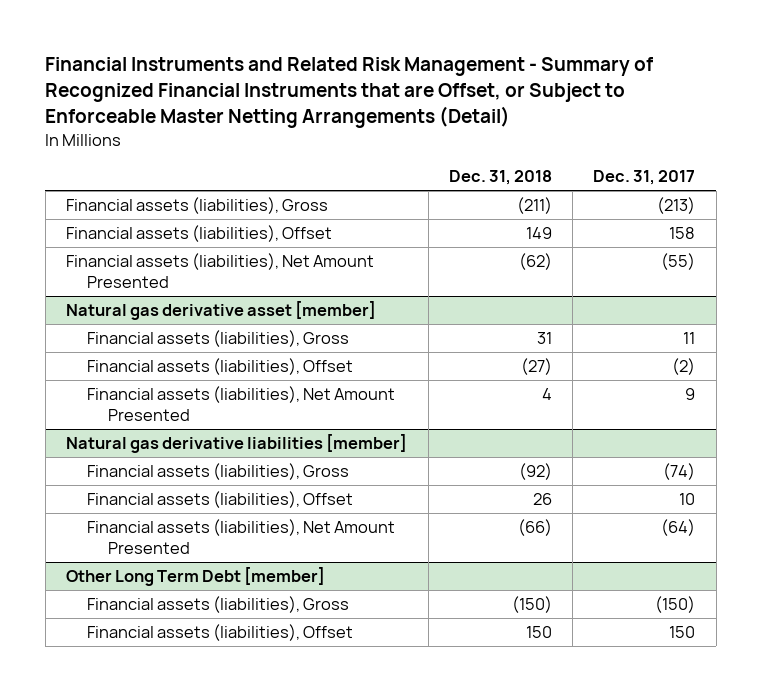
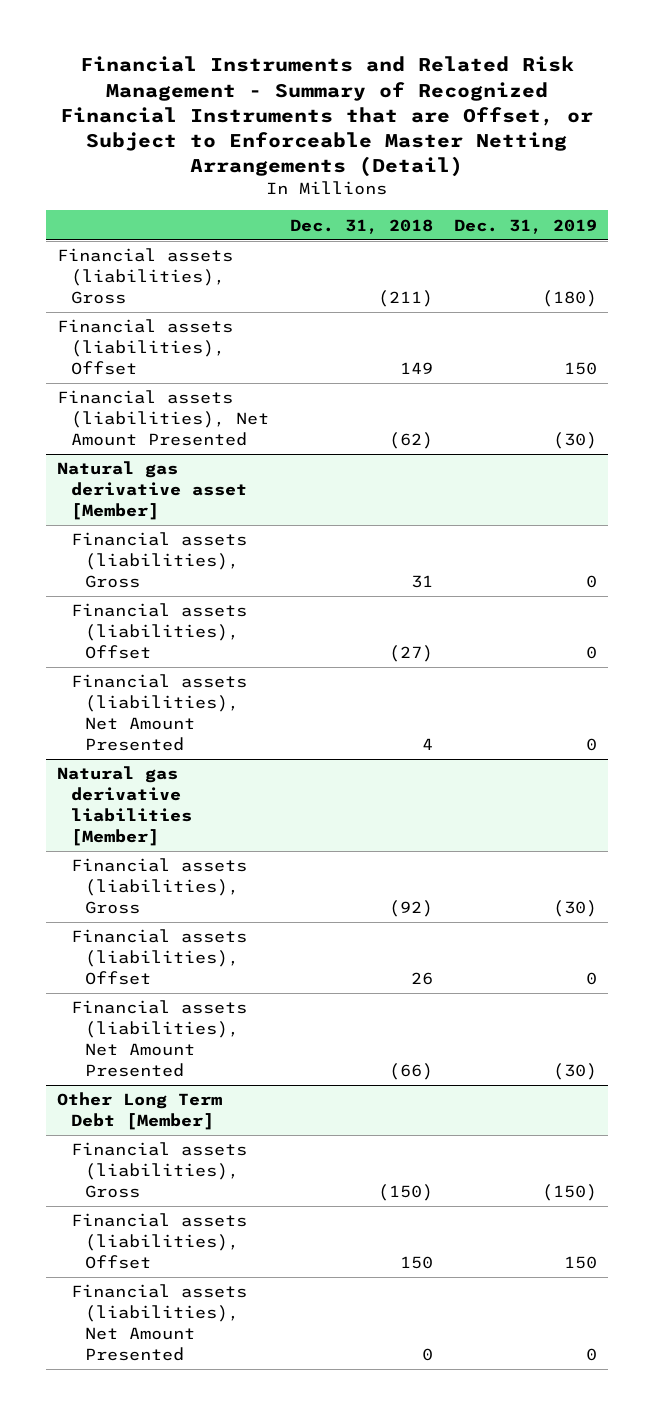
[593,170,696,186] Dec. 31, 2017 -> none
none -> [454,218,598,234] Dec. 31, 2019
[66,301,377,321] Natural gas derivative asset [member] -> [56,461,248,521] Natural gas derivative asset [Member]
[66,434,408,454] Natural gas derivative liabilities [member] -> [56,766,193,847] Natural gas derivative liabilities [Member]
[66,567,326,587] Other Long Term Debt [member] -> [56,1092,222,1131] Other Long Term Debt [Member]
none -> [71,1284,248,1362] Financial assets (liabilities), Net Amount Presented

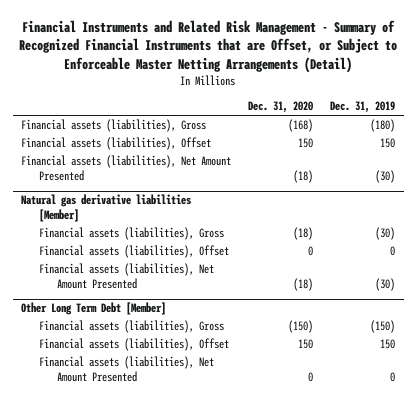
[290,218,434,234] Dec. 31, 2018 -> none
none -> [248,101,314,114] Dec. 31, 2020
[56,461,248,521] Natural gas derivative asset [Member] -> none
[71,532,248,589] Financial assets (liabilities), Gross -> none
[71,603,248,660] Financial assets (liabilities), Offset -> none
[71,674,248,752] Financial assets (liabilities), Net Amount Presented -> none

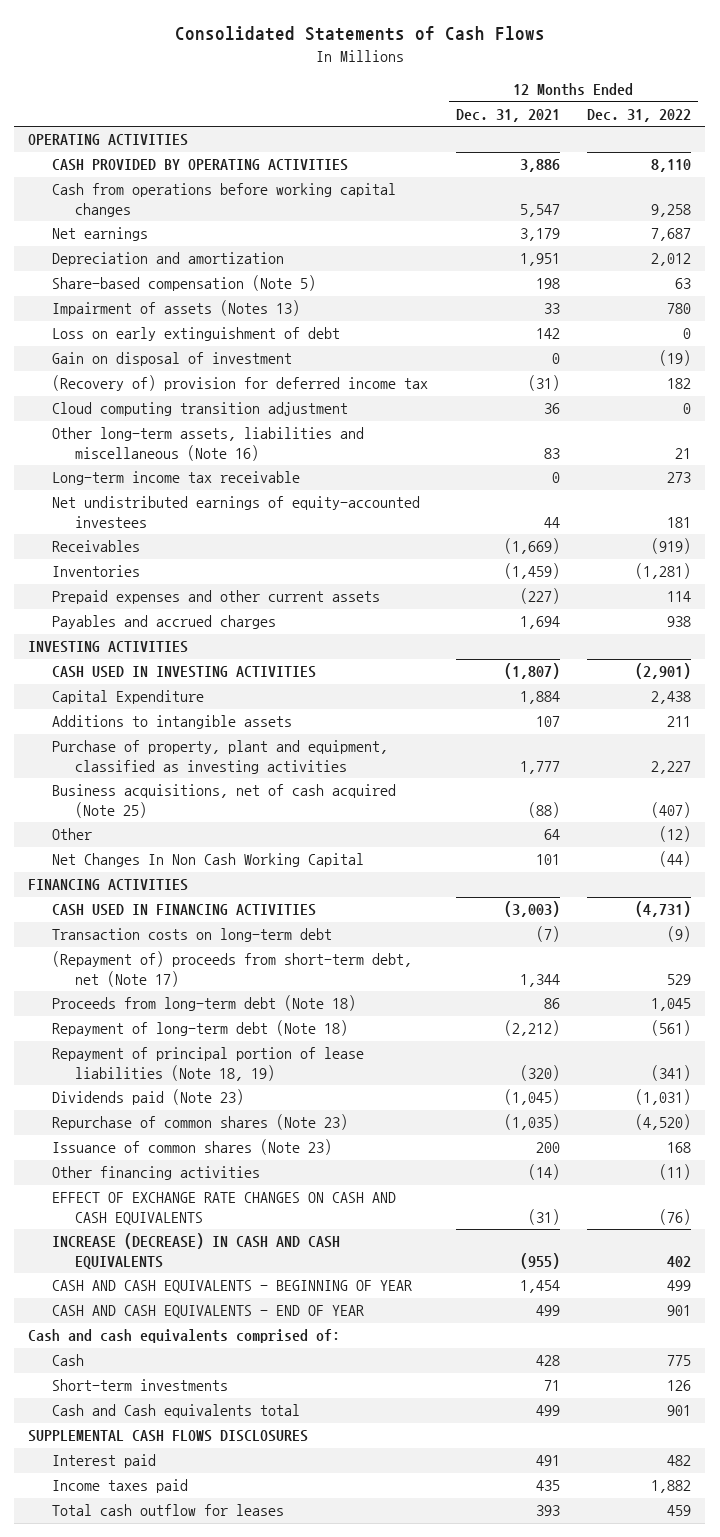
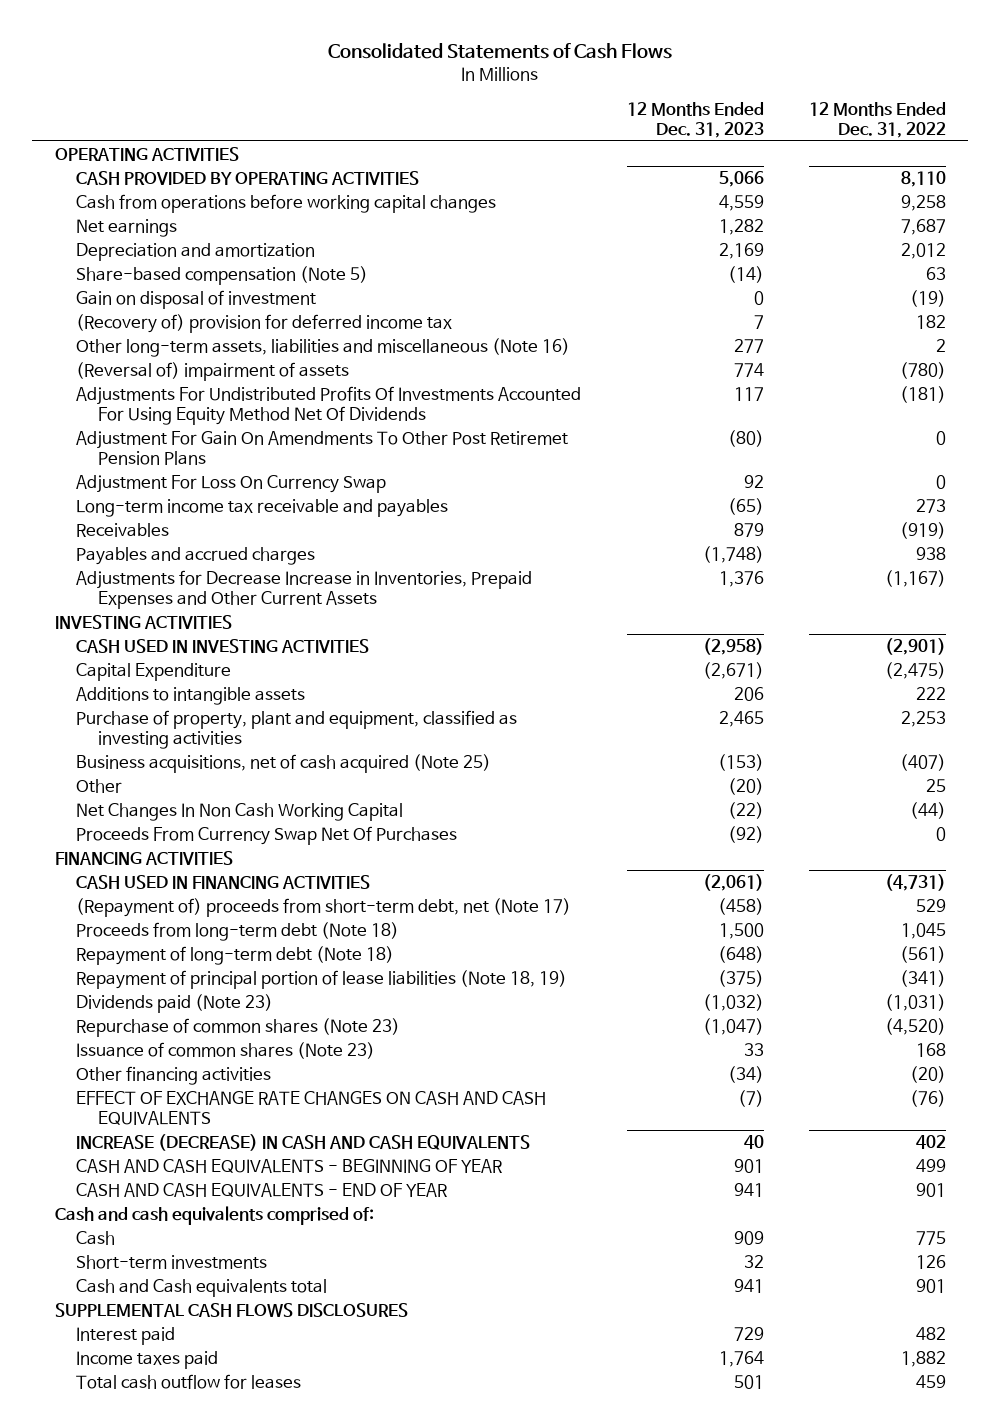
[455,108,560,122] Dec. 31, 2021 -> none
none -> [626,101,764,138] 12 Months Ended Dec. 31, 2023
[51,300,300,317] Impairment of assets (Notes 13) -> none
[51,327,340,342] Loss on early extinguishment of debt -> none
[51,402,348,417] Cloud computing transition adjustment -> none
[51,496,420,528] Net undistributed earnings of equity-accounted investees -> none
[675,447,692,459] 21 -> [935,338,946,352] 2
none -> [76,361,350,381] (Reversal of) impairment of assets
none -> [76,385,582,425] Adjustments For Undistributed Profits Of Investments Accounted For Using Equity Method Net Of Dividends
none -> [76,430,569,465] Adjustment For Gain On Amendments To Other Post Retiremet Pension Plans
none -> [76,474,387,493] Adjustment For Loss On Currency Swap
[51,471,300,486] Long-term income tax receivable -> [76,498,449,517] Long-term income tax receivable and payables
[51,565,140,578] Inventories -> none
[51,590,380,605] Prepaid expenses and other current assets -> none
none -> [76,569,533,609] Adjustments for Decrease Increase in Inventories, Prepaid Expenses and Other Current Assets
[651,691,692,705] 2,438 -> [884,661,946,679] (2,475)
[667,716,692,728] 211 -> [915,686,946,700] 222
[651,760,692,774] 2,227 -> [900,710,946,727] 2,253
[659,826,692,843] (12) -> [925,778,946,792] 25
none -> [76,825,458,845] Proceeds From Currency Swap Net Of Purchases
[51,928,332,943] Transaction costs on long-term debt -> none
[659,1164,692,1181] (11) -> [909,1065,946,1083] (20)

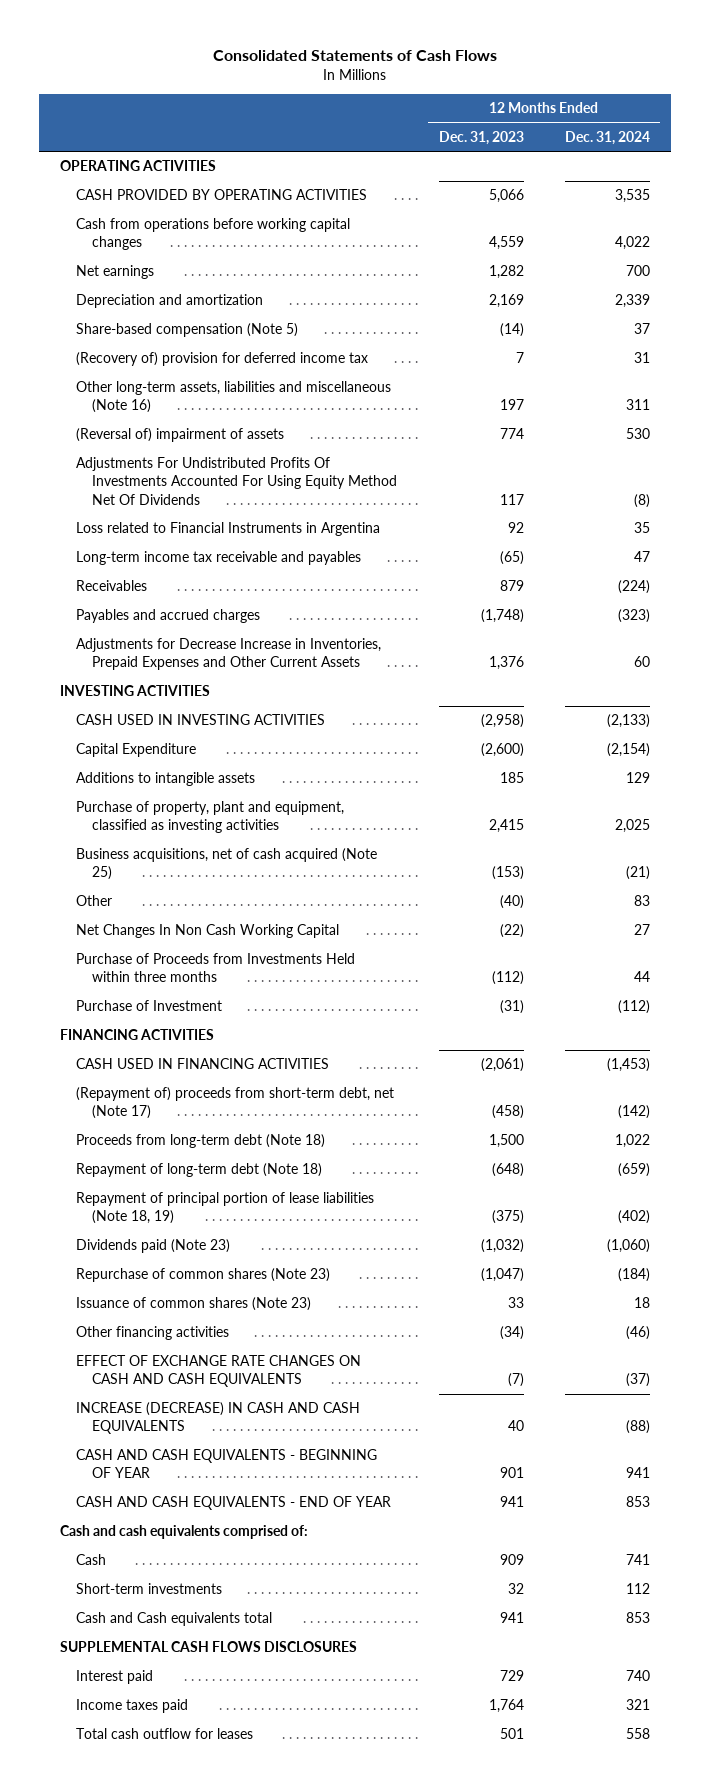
[808,101,946,138] 12 Months Ended Dec. 31, 2022 -> none
none -> [564,130,650,145] Dec. 31, 2024
[76,289,317,309] Gain on disposal of investment -> none
[733,338,764,353] 277 -> [499,399,524,411] 197
[76,430,569,465] Adjustment For Gain On Amendments To Other Post Retiremet Pension Plans -> none
[76,474,387,493] Adjustment For Loss On Currency Swap -> none
none -> [76,522,381,537] Loss related to Financial Instruments in Argentina
[702,661,764,679] (2,671) -> [480,743,524,758] (2,600)
[733,686,764,701] 206 -> [499,772,524,784] 185
[718,710,764,727] 2,465 -> [488,819,524,834] 2,415
[727,777,764,795] (20) -> [499,895,524,910] (40)
[76,825,458,845] Proceeds From Currency Swap Net Of Purchases -> none
none -> [76,953,356,983] Purchase of Proceeds from Investments Held within three months
none -> [76,1000,223,1012] Purchase of Investment

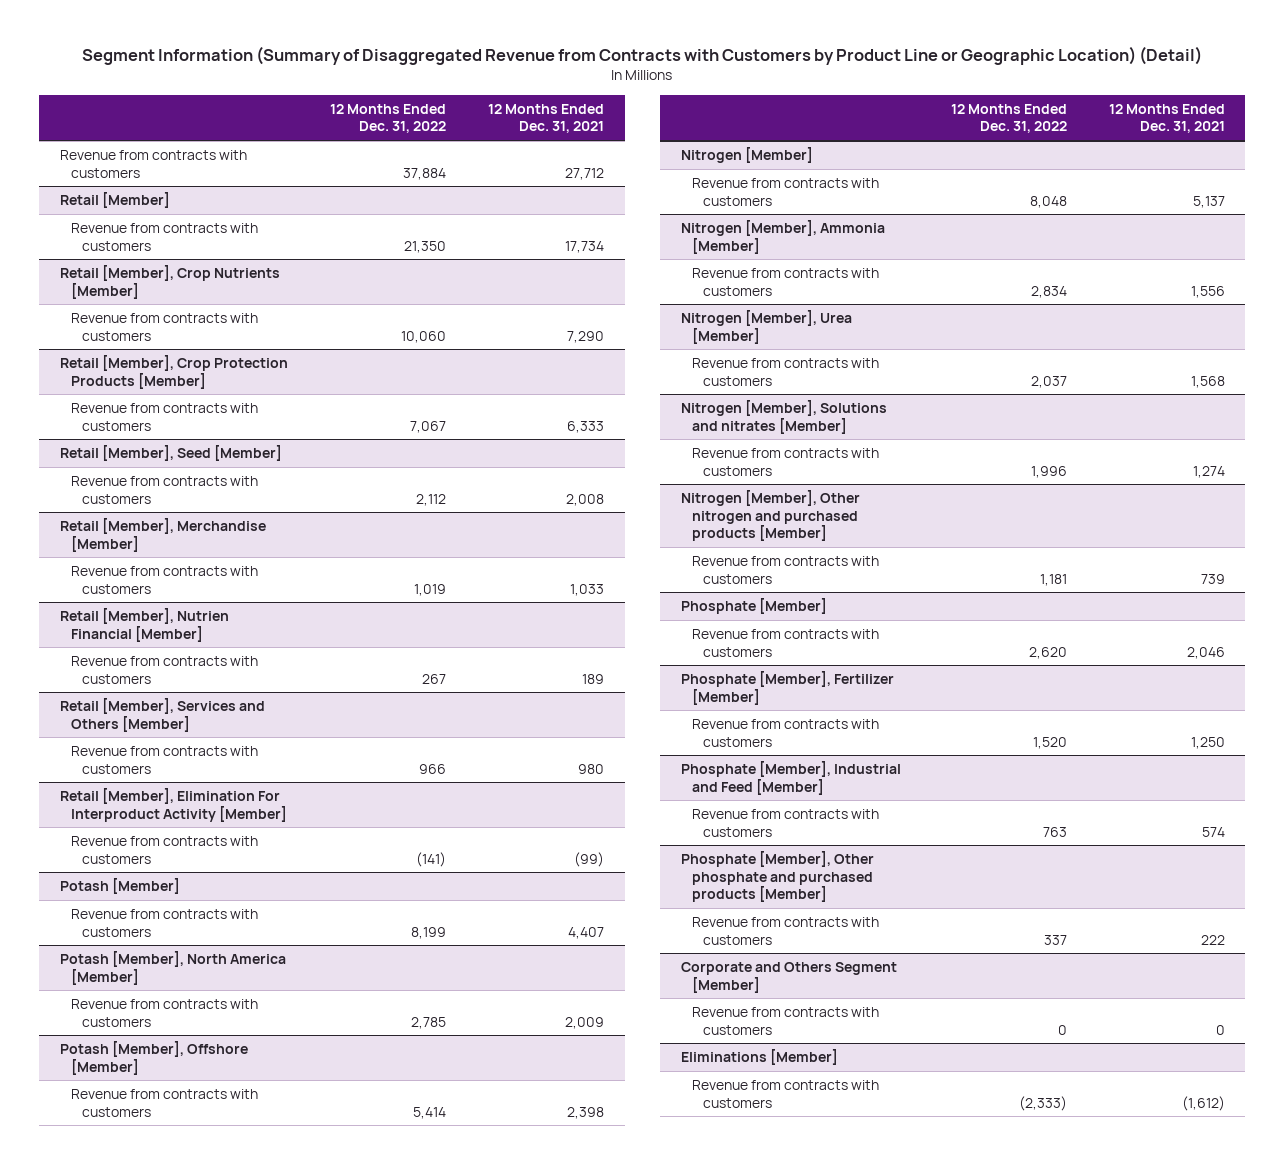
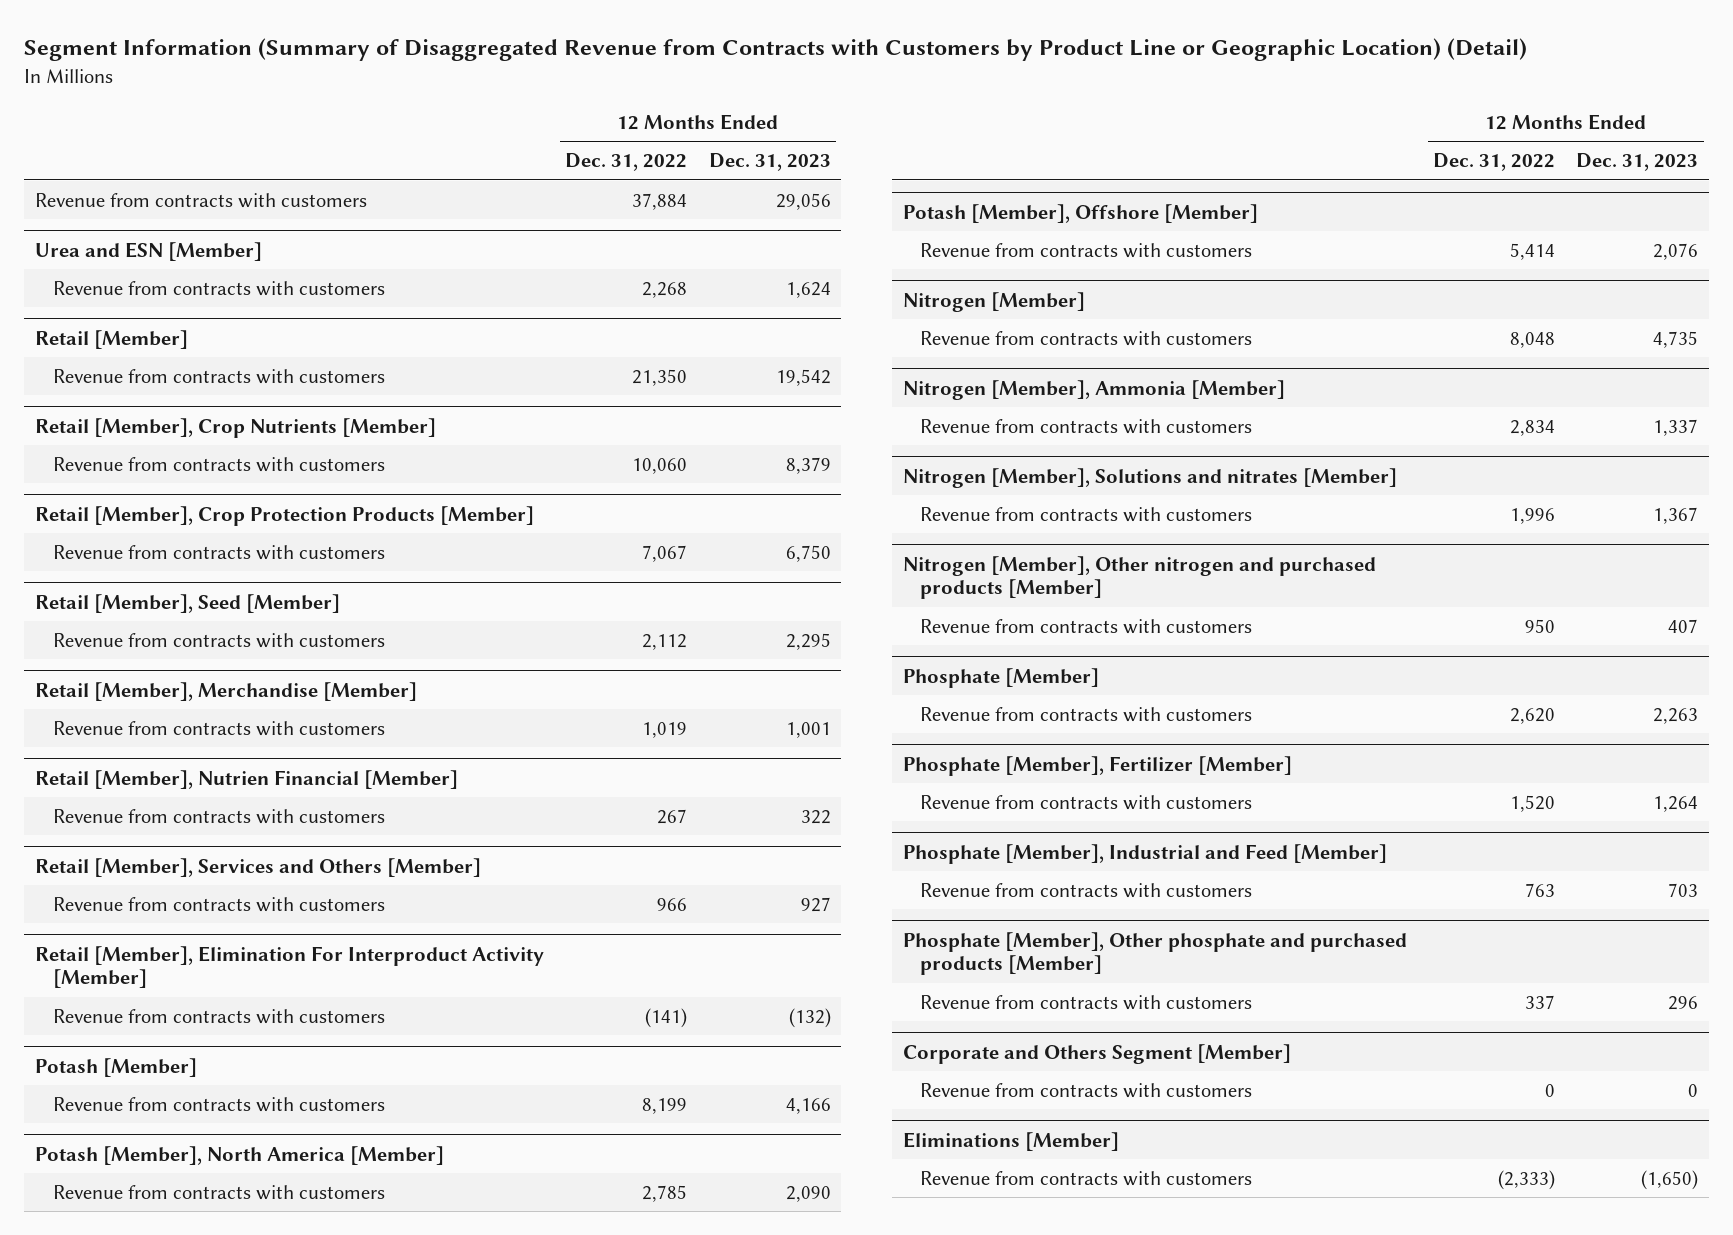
[487,103,604,134] 12 Months Ended Dec. 31, 2021 -> none
none -> [708,153,831,172] Dec. 31, 2023
none -> [34,241,262,261] Urea and ESN [Member]
none -> [52,280,385,296] Revenue from contracts with customers
[680,310,852,344] Nitrogen [Member], Urea [Member] -> none
[692,358,880,386] Revenue from contracts with customers -> none
[1039,573,1067,586] 1,181 -> [1525,618,1556,633] 950

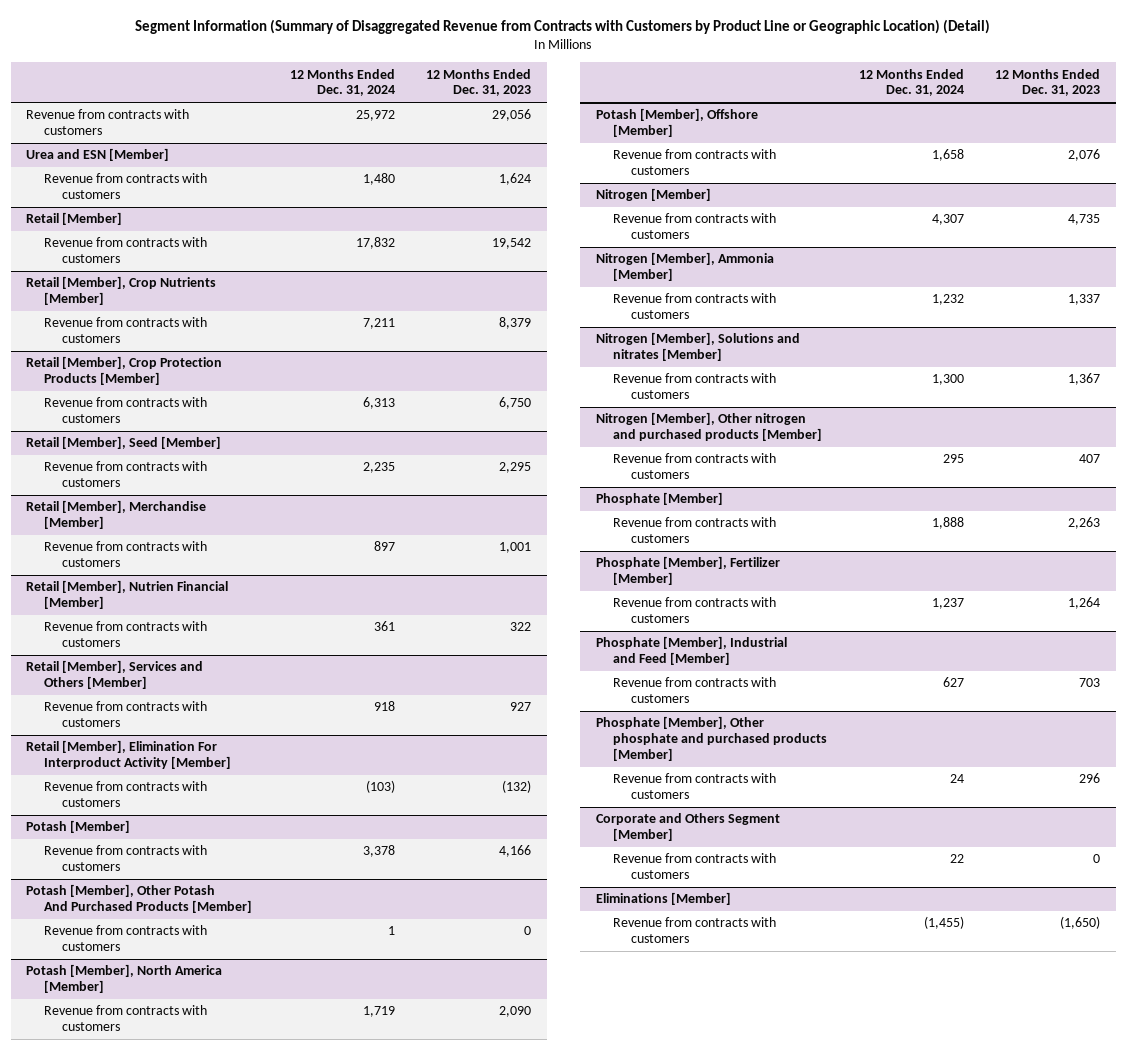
[565,153,688,172] Dec. 31, 2022 -> none
none -> [289,68,395,97] 12 Months Ended Dec. 31, 2024
none -> [26,884,253,914] Potash [Member], Other Potash And Purchased Products [Member]
none -> [44,925,208,952] Revenue from contracts with customers

